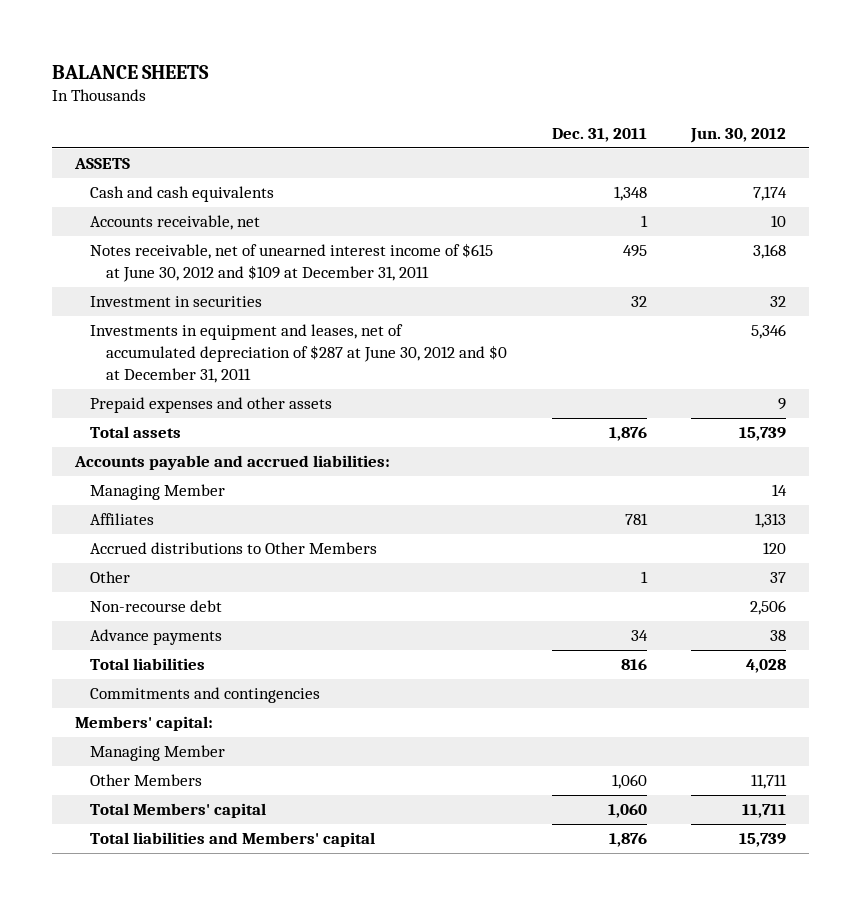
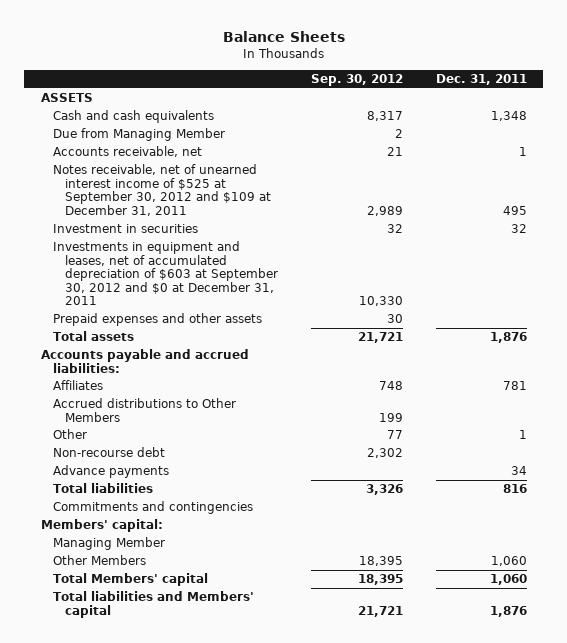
[52,64,210,79] BALANCE SHEETS -> [222,31,345,43] Balance Sheets
[690,127,787,143] Jun. 30, 2012 -> none
none -> [311,74,404,87] Sep. 30, 2012
none -> [52,128,225,142] Due from Managing Member
[90,243,494,283] Notes receivable, net of unearned interest income of $615 at June 30, 2012 and $109 at December 31, 2011 -> [52,164,272,216] Notes receivable, net of unearned interest income of $525 at September 30, 2012 and $109 at December 31, 2011
[90,324,507,384] Investments in equipment and leases, net of accumulated depreciation of $287 at June 30, 2012 and $0 at December 31, 2011 -> [52,241,279,306] Investments in equipment and leases, net of accumulated depreciation of $603 at September 30, 2012 and $0 at December 31, 2011
[90,484,226,501] Managing Member -> none

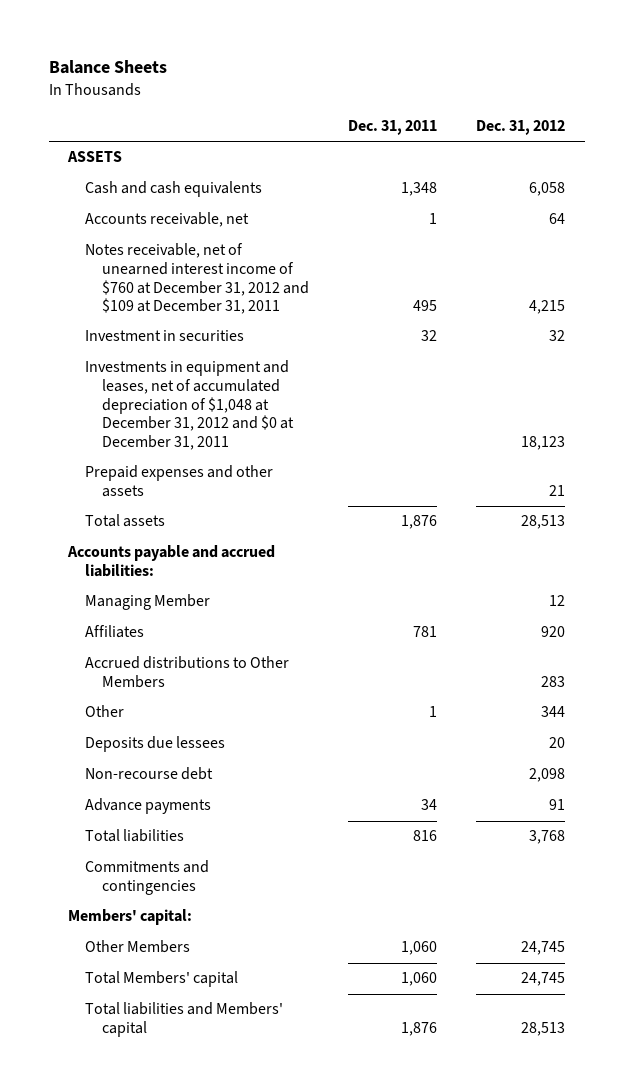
[311,74,404,87] Sep. 30, 2012 -> none
none -> [476,119,566,135] Dec. 31, 2012
[52,128,225,142] Due from Managing Member -> none
[52,164,272,216] Notes receivable, net of unearned interest income of $525 at September 30, 2012 and $109 at December 31, 2011 -> [85,243,310,315] Notes receivable, net of unearned interest income of $760 at December 31, 2012 and $109 at December 31, 2011
[52,241,279,306] Investments in equipment and leases, net of accumulated depreciation of $603 at September 30, 2012 and $0 at December 31, 2011 -> [85,360,295,450] Investments in equipment and leases, net of accumulated depreciation of $1,048 at December 31, 2012 and $0 at December 31, 2011
[52,537,165,551] Managing Member -> [85,594,211,611] Managing Member
none -> [85,736,226,753] Deposits due lessees

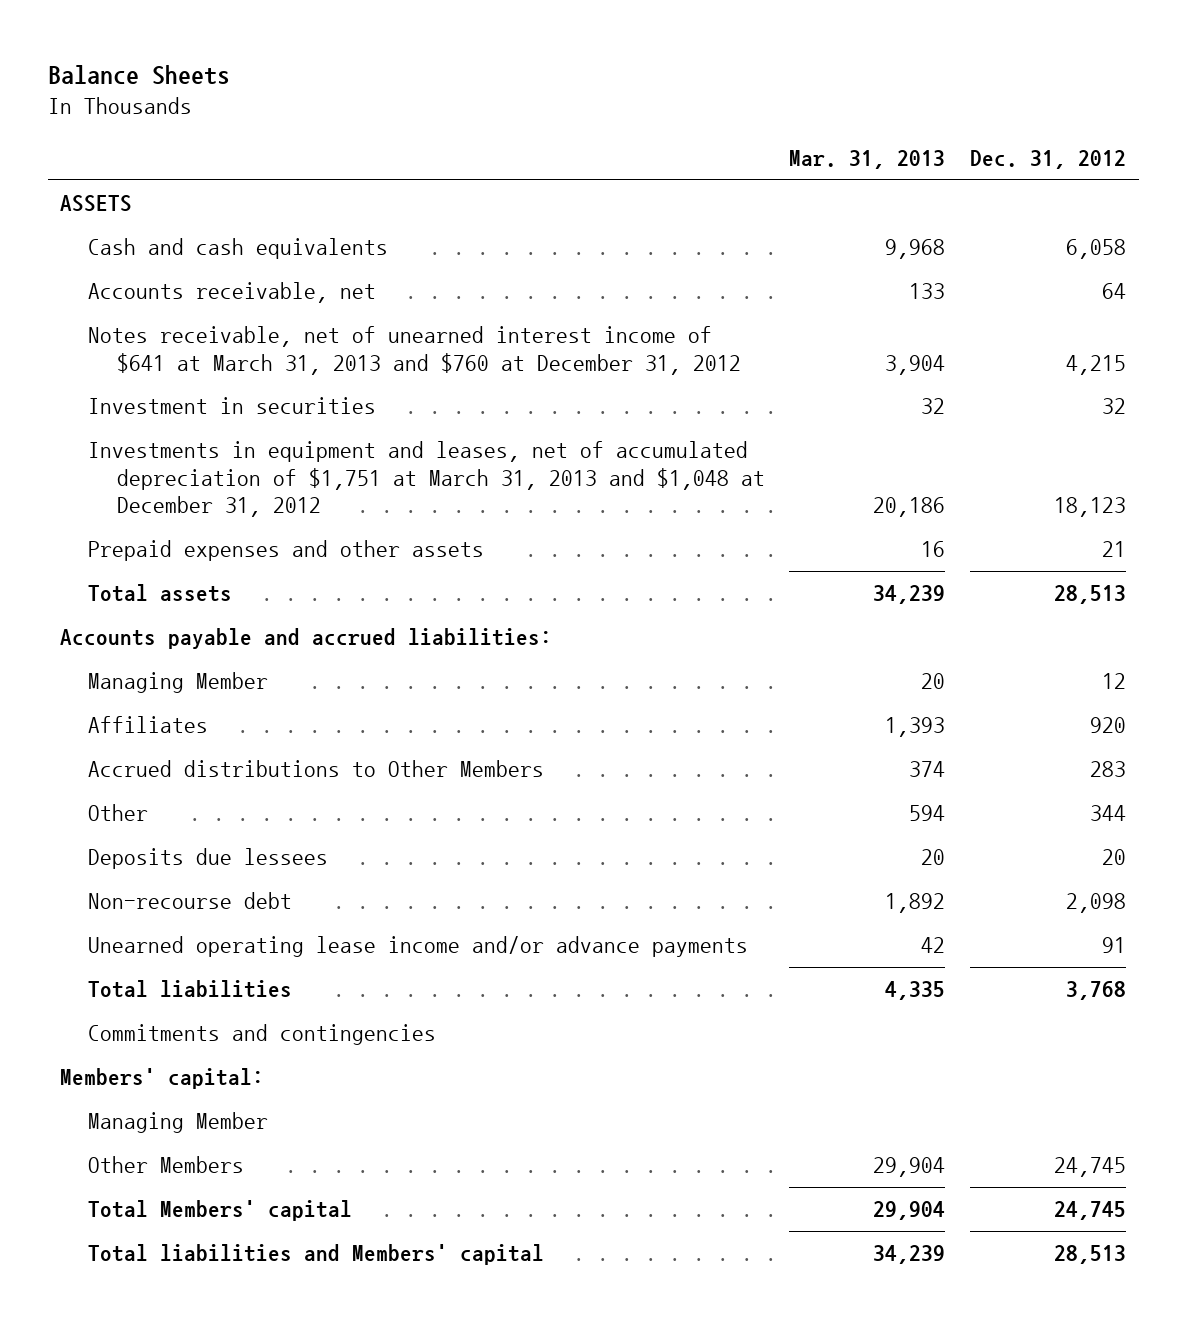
[348,119,438,135] Dec. 31, 2011 -> none
none -> [789,150,946,170] Mar. 31, 2013
[85,243,310,315] Notes receivable, net of unearned interest income of $760 at December 31, 2012 and $109 at December 31, 2011 -> [88,326,741,375] Notes receivable, net of unearned interest income of $641 at March 31, 2013 and $760 at December 31, 2012
[85,360,295,450] Investments in equipment and leases, net of accumulated depreciation of $1,048 at December 31, 2012 and $0 at December 31, 2011 -> [88,441,765,518] Investments in equipment and leases, net of accumulated depreciation of $1,751 at March 31, 2013 and $1,048 at December 31, 2012
[85,798,212,815] Advance payments -> [88,936,749,958] Unearned operating lease income and/or advance payments
none -> [88,1112,269,1134] Managing Member

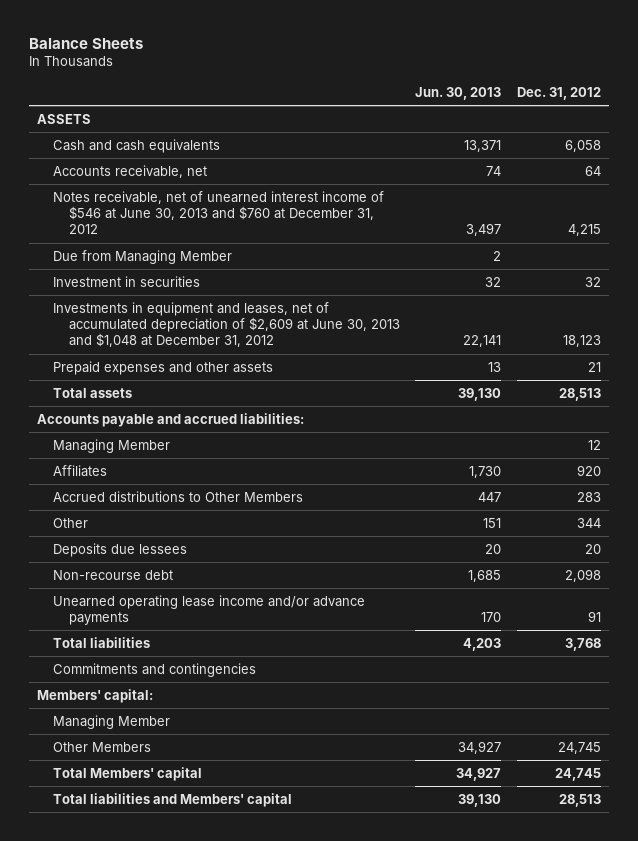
[789,150,946,170] Mar. 31, 2013 -> none
none -> [415,86,502,100] Jun. 30, 2013
[88,326,741,375] Notes receivable, net of unearned interest income of $641 at March 31, 2013 and $760 at December 31, 2012 -> [52,190,384,235] Notes receivable, net of unearned interest income of $546 at June 30, 2013 and $760 at December 31, 2012
none -> [52,249,232,264] Due from Managing Member
[88,441,765,518] Investments in equipment and leases, net of accumulated depreciation of $1,751 at March 31, 2013 and $1,048 at December 31, 2012 -> [52,301,400,348] Investments in equipment and leases, net of accumulated depreciation of $2,609 at June 30, 2013 and $1,048 at December 31, 2012

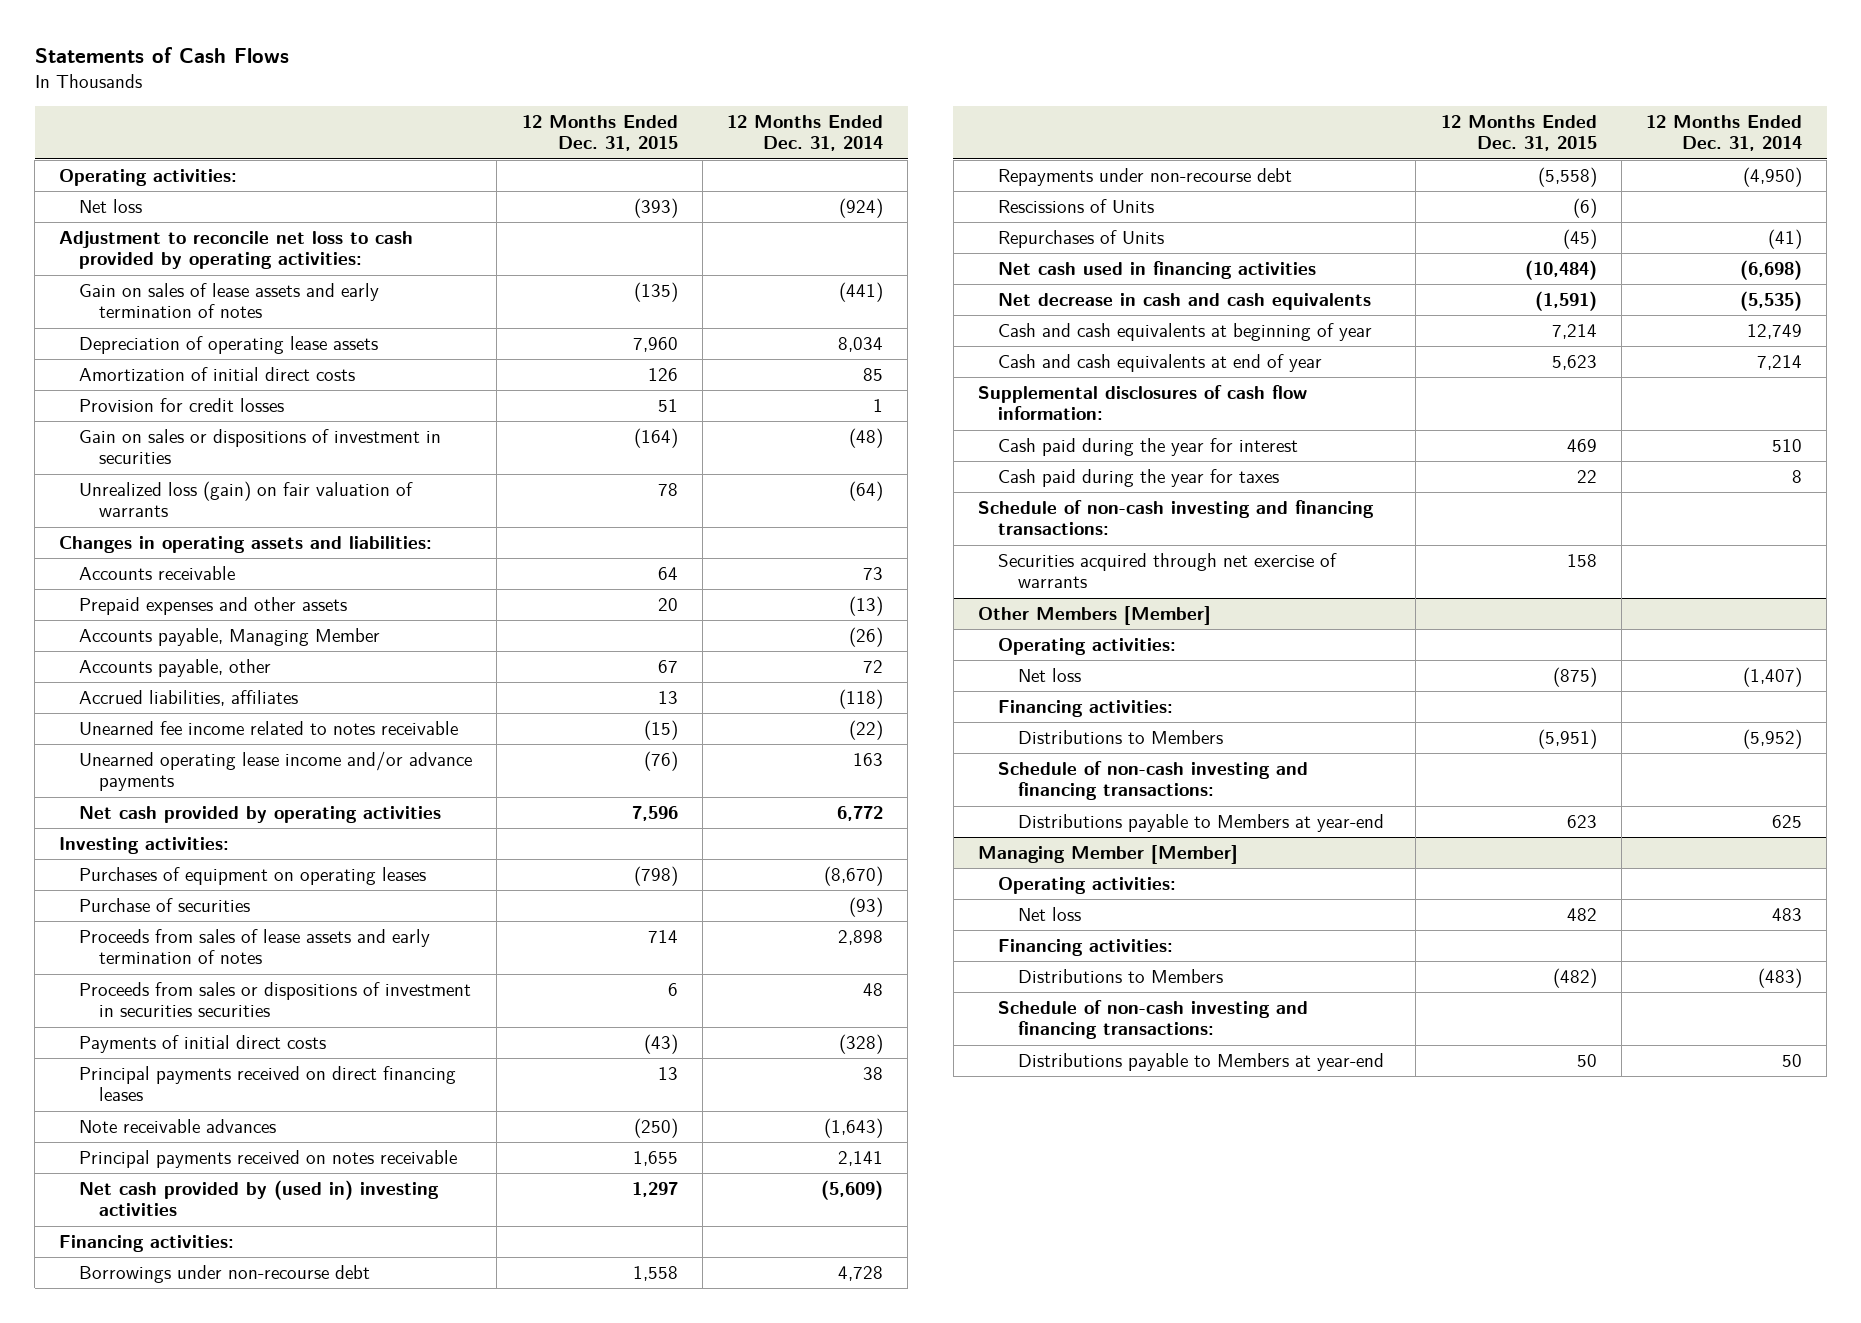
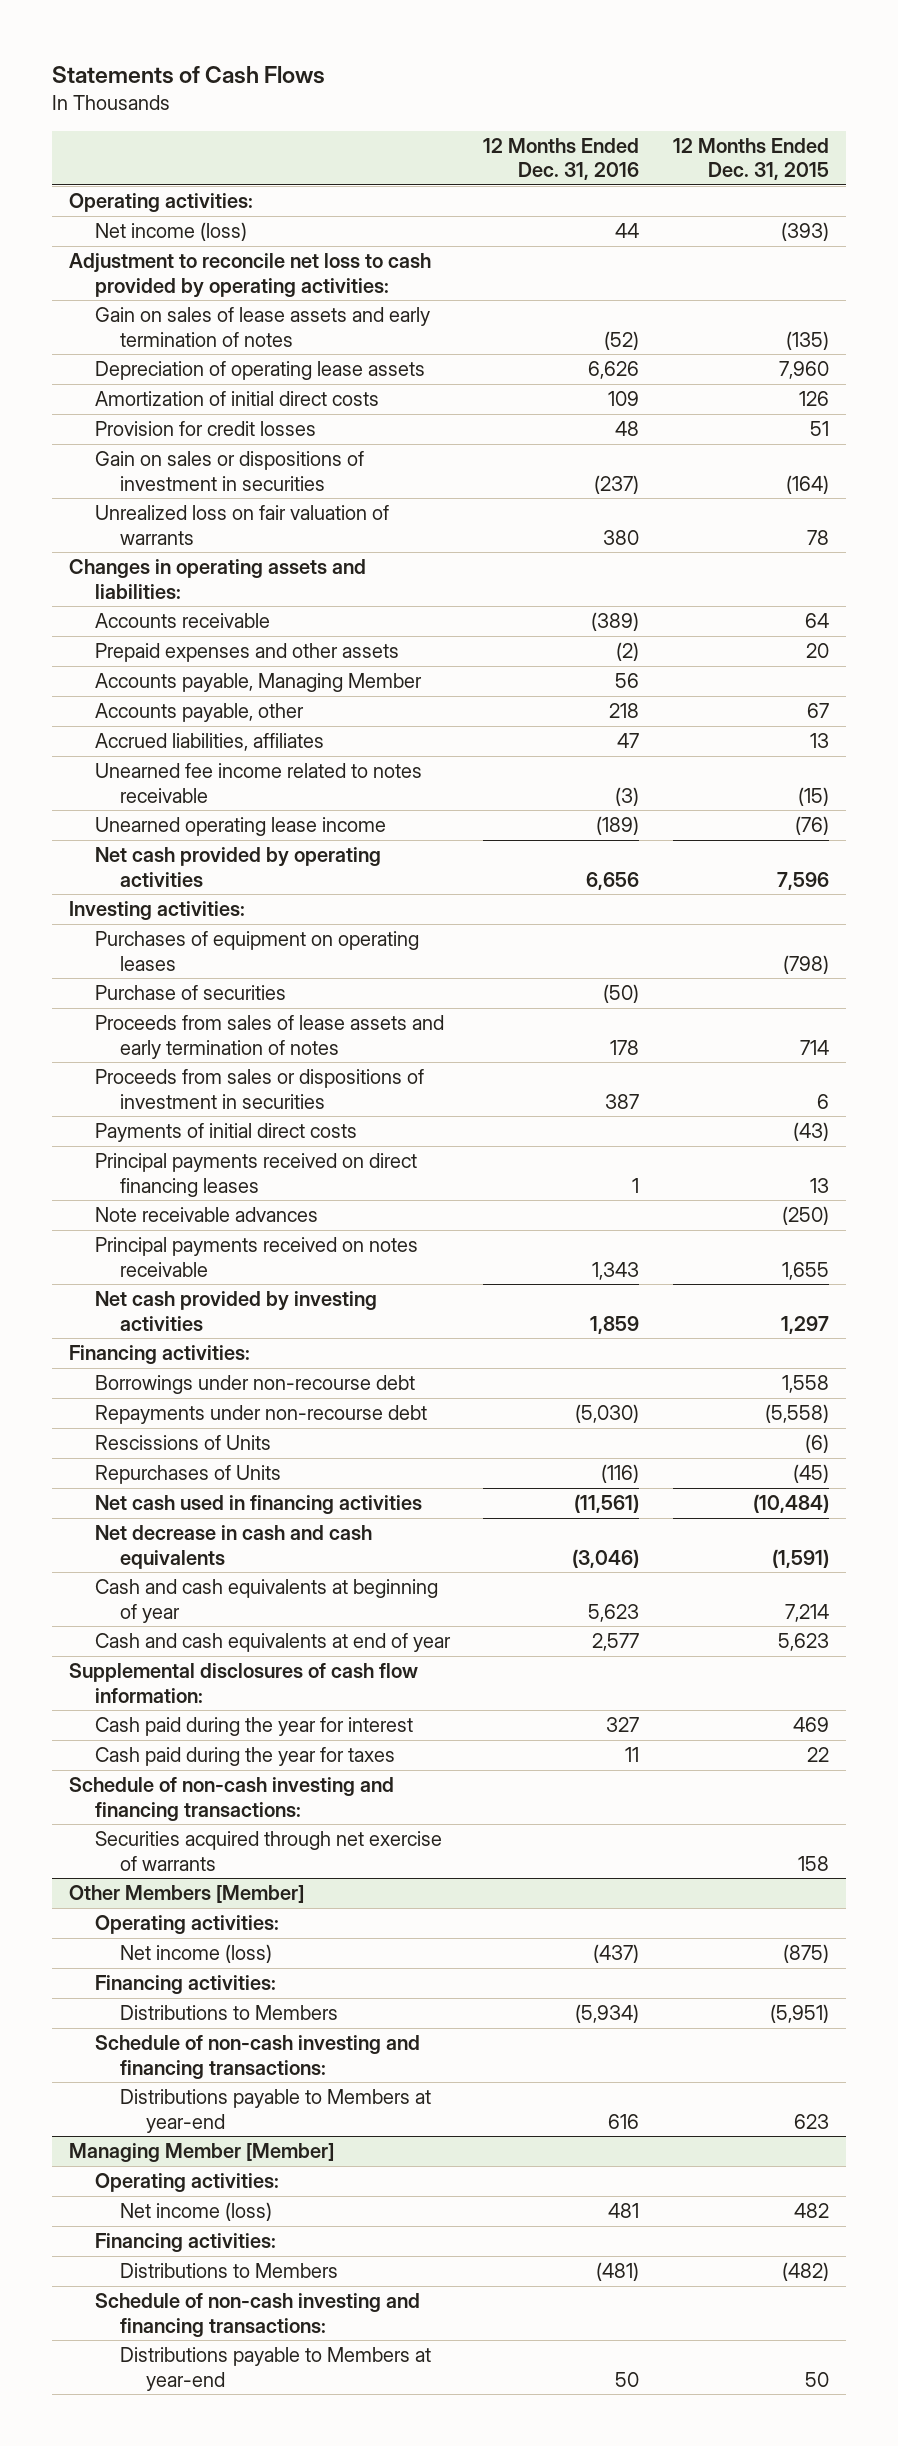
[727,115,884,152] 12 Months Ended Dec. 31, 2014 -> none
none -> [483,137,640,181] 12 Months Ended Dec. 31, 2016
[79,199,143,214] Net loss -> [94,222,247,242] Net income (loss)
[79,481,414,518] Unrealized loss (gain) on fair valuation of warrants -> [94,505,389,545] Unrealized loss on fair valuation of warrants
[79,751,473,792] Unearned operating lease income and/or advance payments -> [94,817,386,837] Unearned operating lease income
[79,982,472,1018] Proceeds from sales or dispositions of investment in securities securities -> [94,1069,424,1109] Proceeds from sales or dispositions of investment in securities
[79,1180,440,1217] Net cash provided by (used in) investing activities -> [94,1291,377,1331] Net cash provided by investing activities
[1018,668,1082,683] Net loss -> [120,1944,273,1964] Net income (loss)
[1018,907,1082,922] Net loss -> [120,2202,273,2222] Net income (loss)

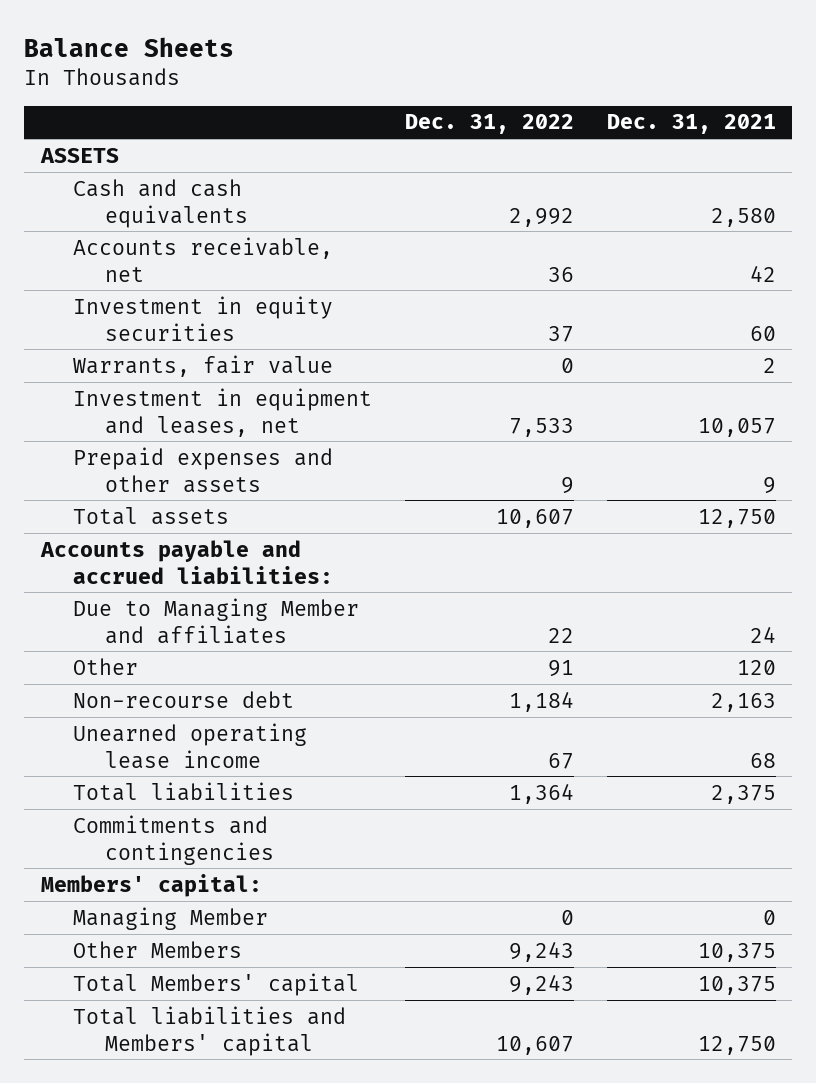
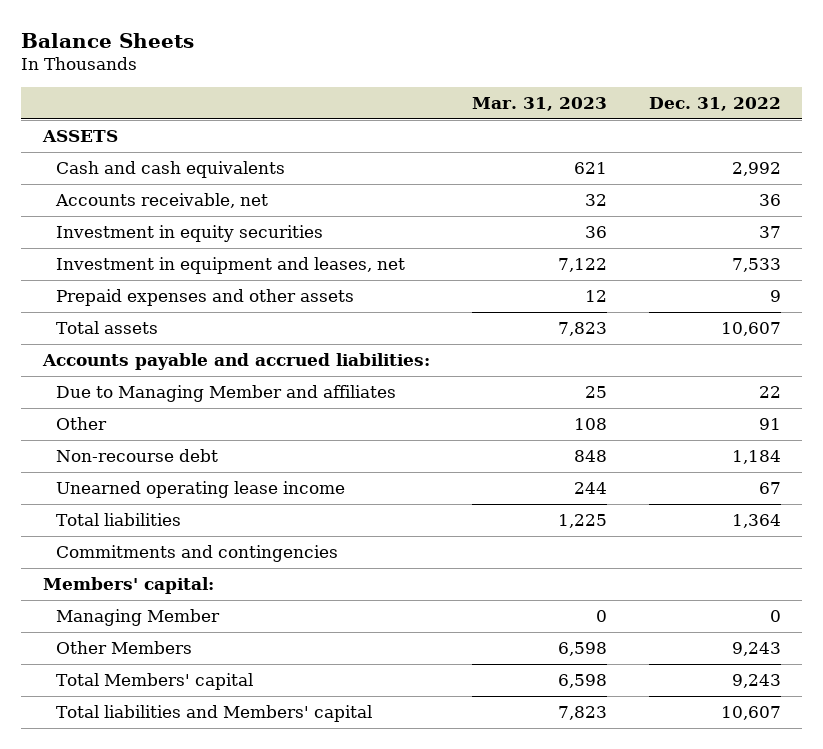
[606,114,776,135] Dec. 31, 2021 -> none
none -> [471,97,607,112] Mar. 31, 2023
[72,354,333,377] Warrants, fair value -> none

